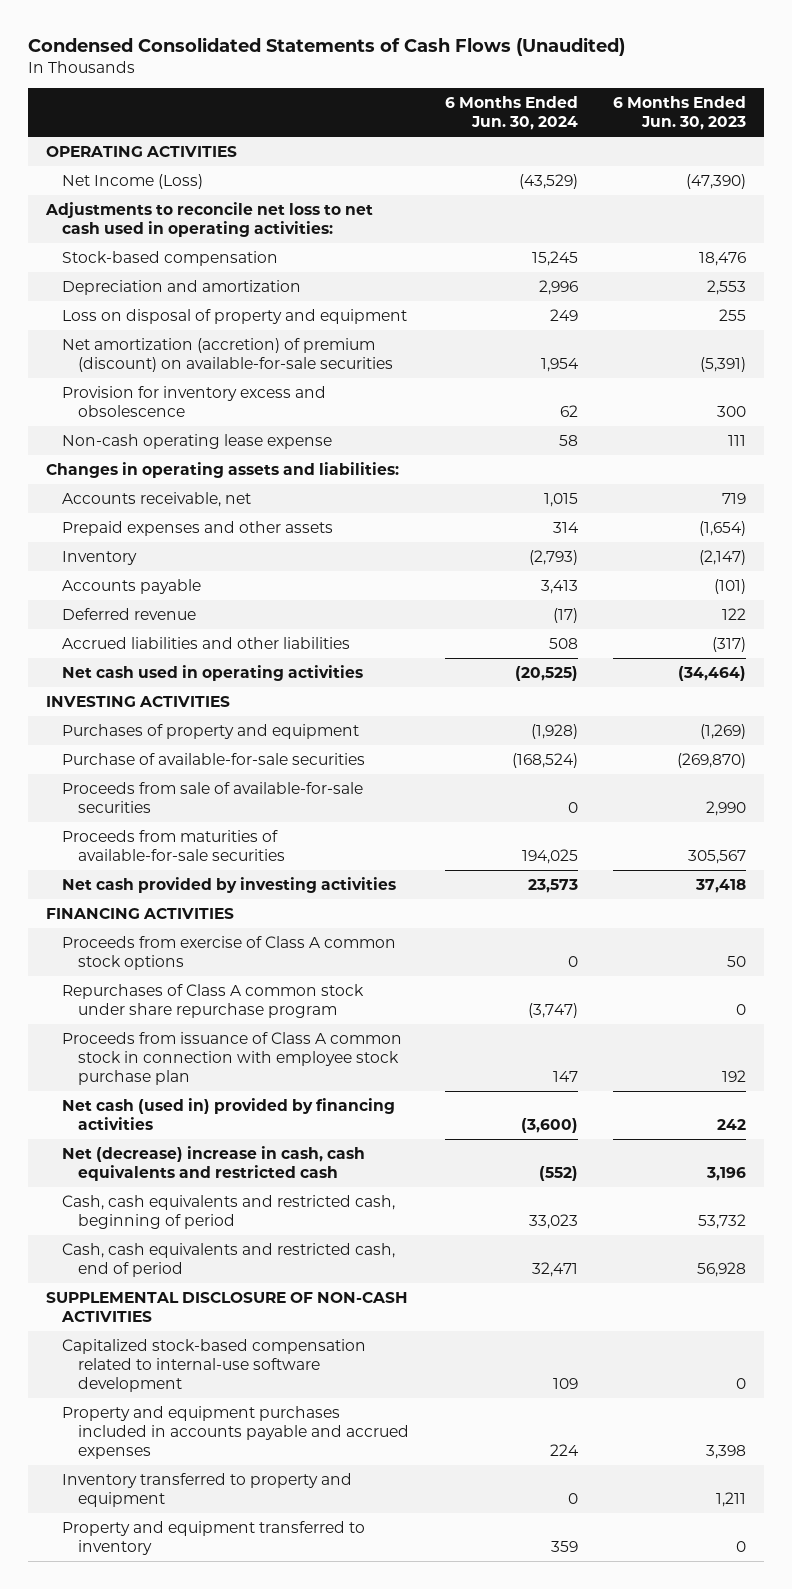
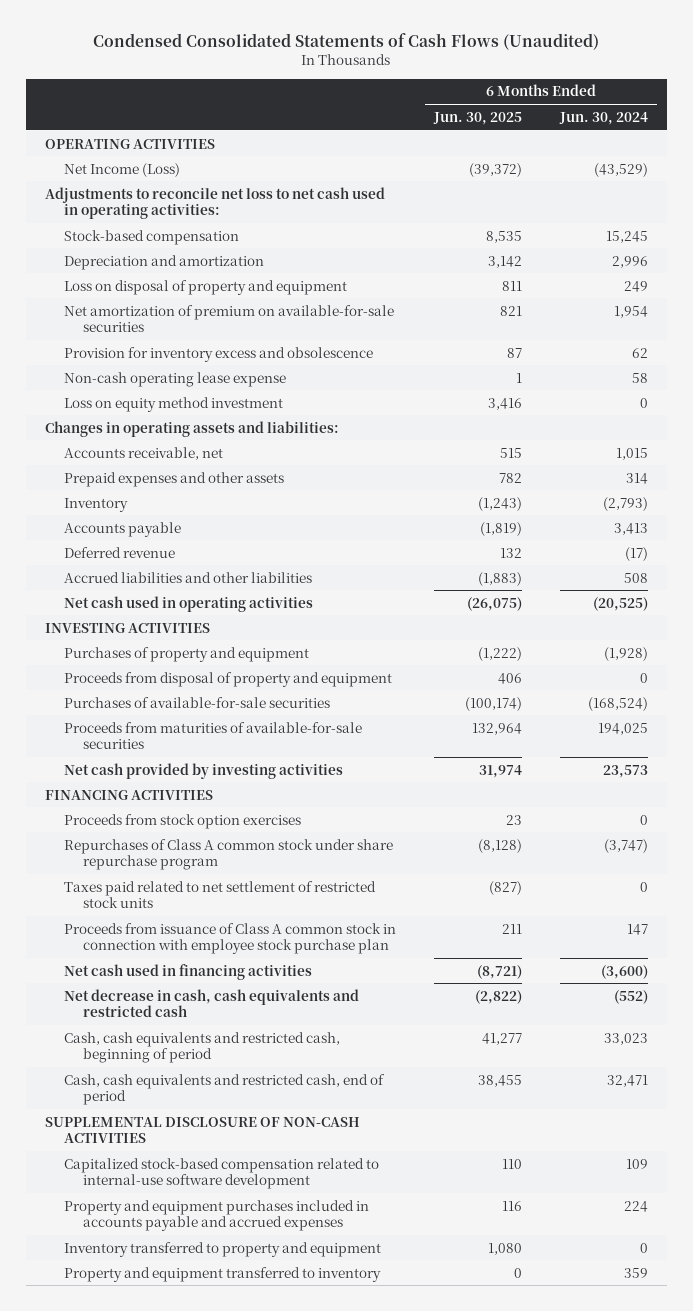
[613,96,747,131] 6 Months Ended Jun. 30, 2023 -> none
none -> [432,111,522,125] Jun. 30, 2025
[61,337,394,372] Net amortization (accretion) of premium (discount) on available-for-sale securities -> [64,304,395,332] Net amortization of premium on available-for-sale securities
none -> [64,396,284,412] Loss on equity method investment
[61,781,363,813] Proceeds from sale of available-for-sale securities -> none
none -> [64,671,393,687] Proceeds from disposal of property and equipment
[61,752,365,765] Purchase of available-for-sale securities -> [64,696,331,708] Purchases of available-for-sale securities
[61,935,396,970] Proceeds from exercise of Class A common stock options -> [64,813,302,829] Proceeds from stock option exercises
none -> [64,880,377,908] Taxes paid related to net settlement of restricted stock units
[61,1097,395,1130] Net cash (used in) provided by financing activities -> [64,963,313,980] Net cash used in financing activities
[61,1145,365,1181] Net (decrease) increase in cash, cash equivalents and restricted cash -> [64,988,360,1017] Net decrease in cash, cash equivalents and restricted cash

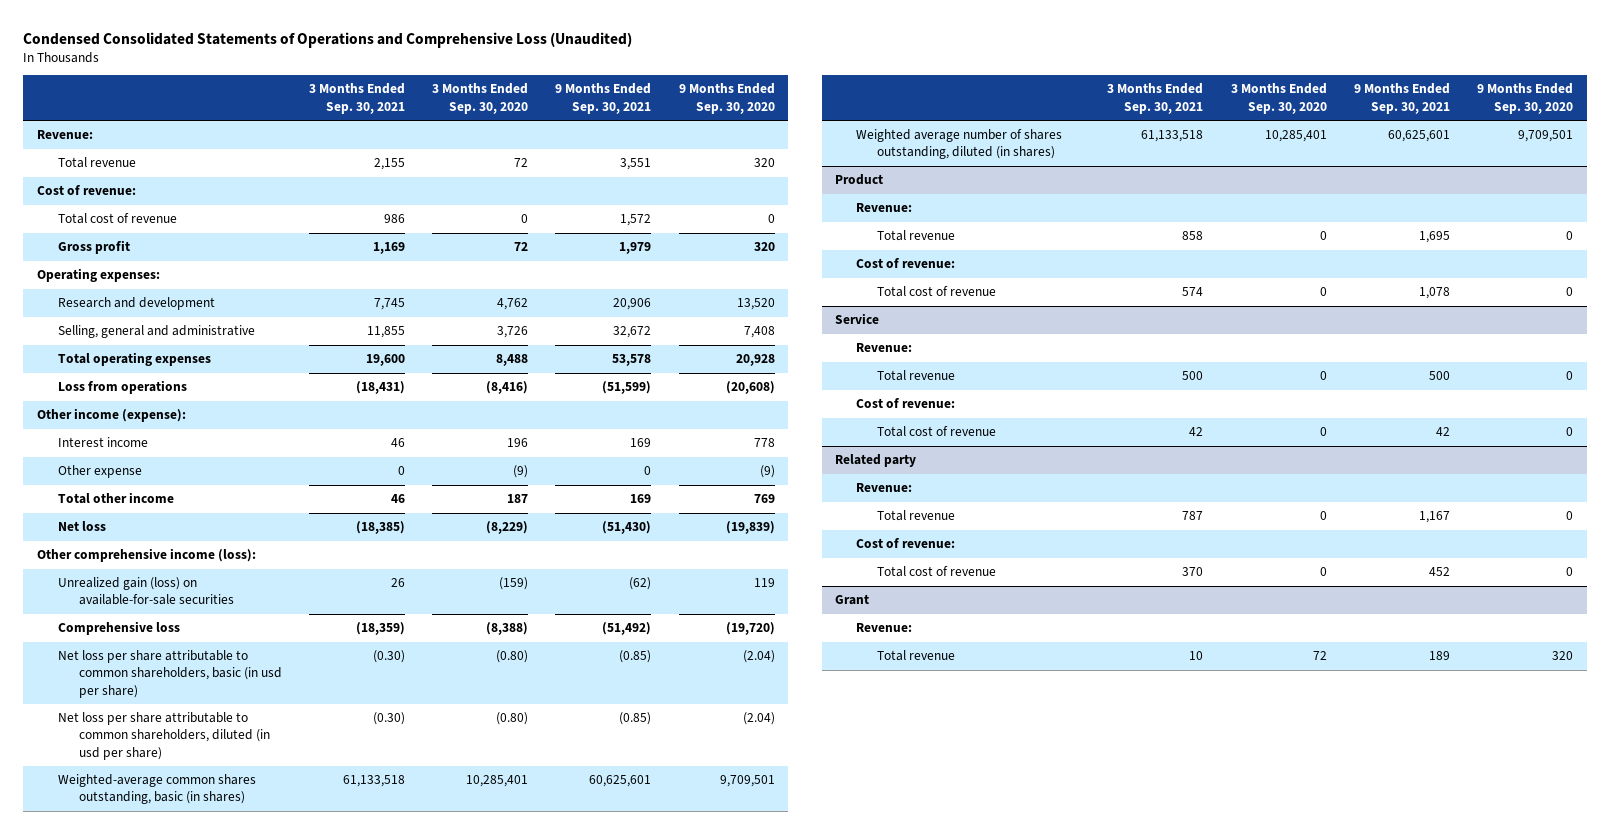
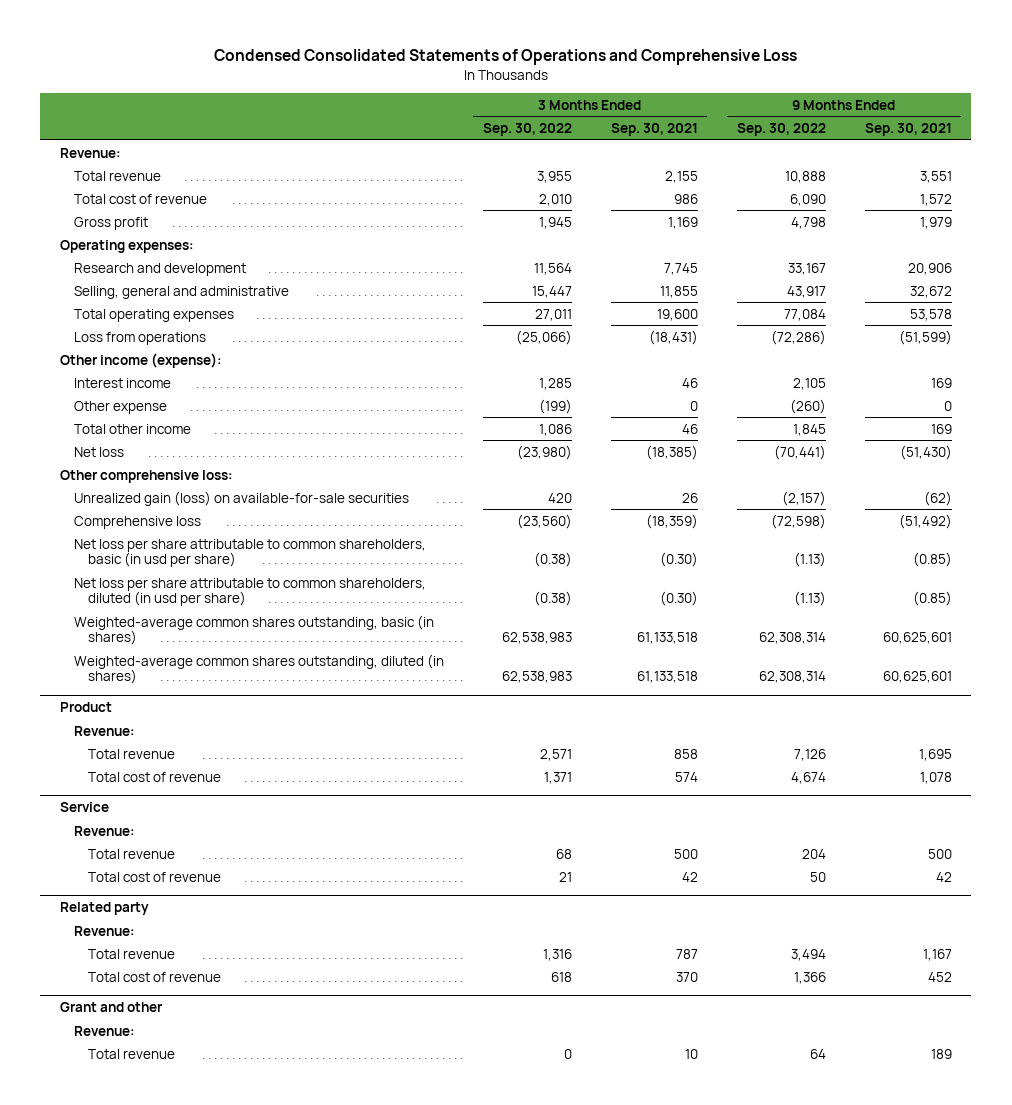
[23,31,633,48] Condensed Consolidated Statements of Operations and Comprehensive Loss (Unaudited) -> [213,49,797,66] Condensed Consolidated Statements of Operations and Comprehensive Loss
[432,83,529,114] 3 Months Ended Sep. 30, 2020 -> none
[678,83,775,114] 9 Months Ended Sep. 30, 2020 -> none
none -> [482,123,572,137] Sep. 30, 2022
none -> [736,123,826,137] Sep. 30, 2022
[36,185,136,196] Cost of revenue: -> none
[36,548,256,563] Other comprehensive income (loss): -> [59,469,233,483] Other comprehensive loss:
[856,129,1063,160] Weighted average number of shares outstanding, diluted (in shares) -> [73,653,444,685] Weighted-average common shares outstanding, diluted (in shares)
[856,258,956,269] Cost of revenue: -> none
[856,398,956,409] Cost of revenue: -> none
[856,538,956,549] Cost of revenue: -> none
[835,594,870,606] Grant -> [59,1002,163,1013] Grant and other

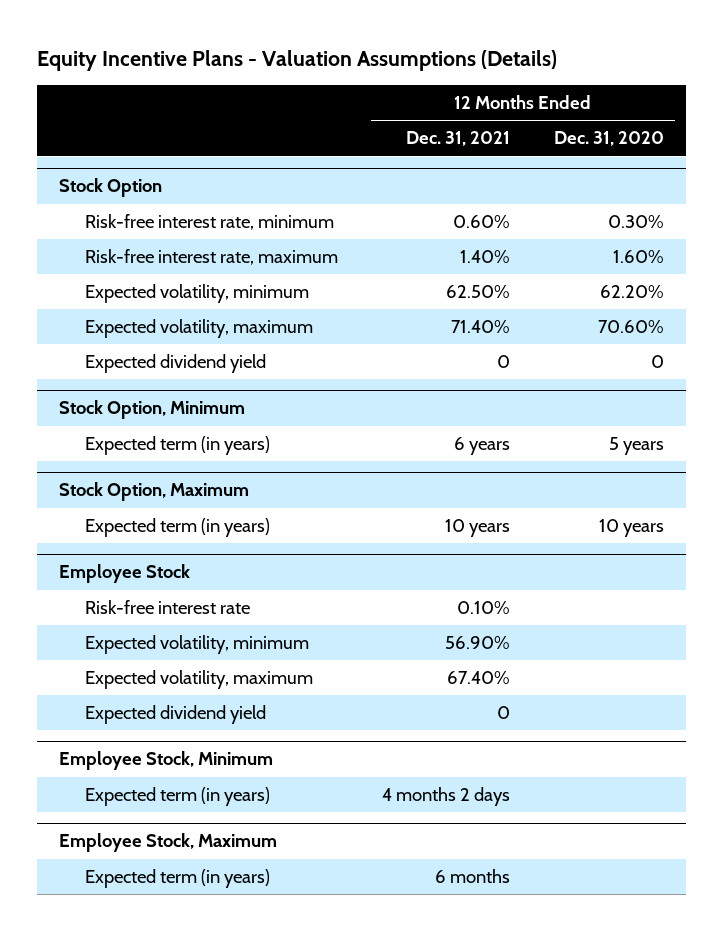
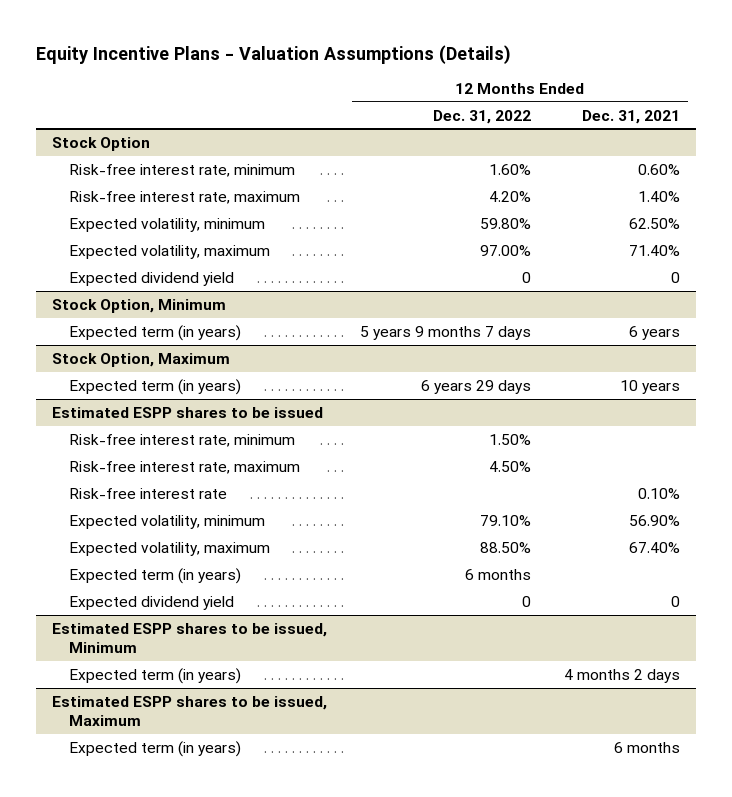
[554,131,665,147] Dec. 31, 2020 -> none
none -> [432,109,531,124] Dec. 31, 2022
[59,564,191,584] Employee Stock -> [52,406,324,418] Estimated ESPP shares to be issued
none -> [68,433,295,447] Risk-free interest rate, minimum
none -> [68,460,300,474] Risk-free interest rate, maximum
none -> [68,567,241,584] Expected term (in years)
[59,751,274,771] Employee Stock, Minimum -> none
none -> [52,622,328,654] Estimated ESPP shares to be issued, Minimum
[59,833,278,853] Employee Stock, Maximum -> none
none -> [52,695,328,727] Estimated ESPP shares to be issued, Maximum

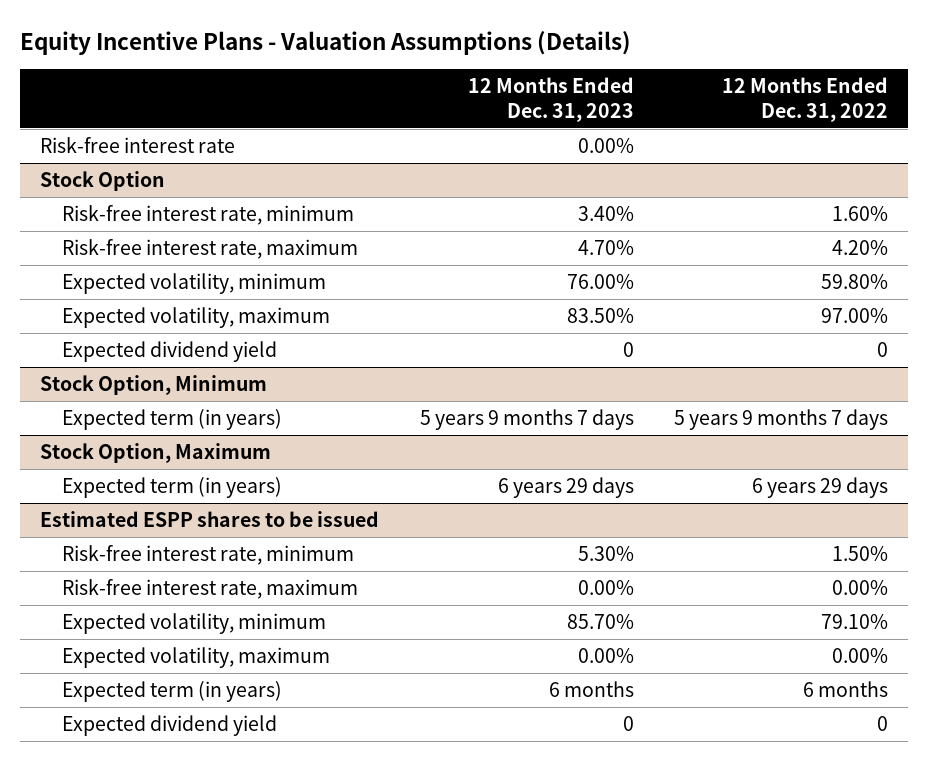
[581,109,680,124] Dec. 31, 2021 -> none
none -> [467,77,634,123] 12 Months Ended Dec. 31, 2023
none -> [39,136,235,153] Risk-free interest rate
[68,487,227,499] Risk-free interest rate -> none
[488,460,531,472] 4.50% -> [832,579,889,595] 0.00%
[479,541,531,553] 88.50% -> [832,647,889,663] 0.00%
[52,622,328,654] Estimated ESPP shares to be issued, Minimum -> none
[68,667,241,684] Expected term (in years) -> none
[52,695,328,727] Estimated ESPP shares to be issued, Maximum -> none
[68,740,241,757] Expected term (in years) -> none

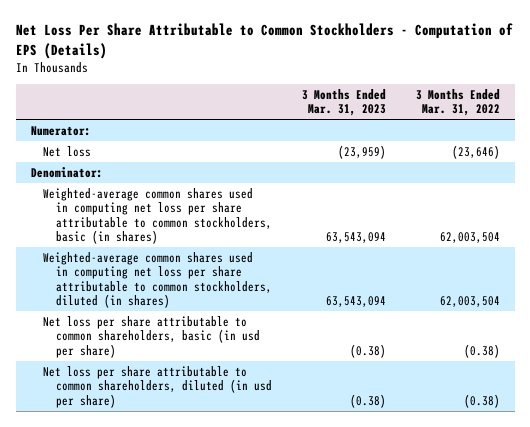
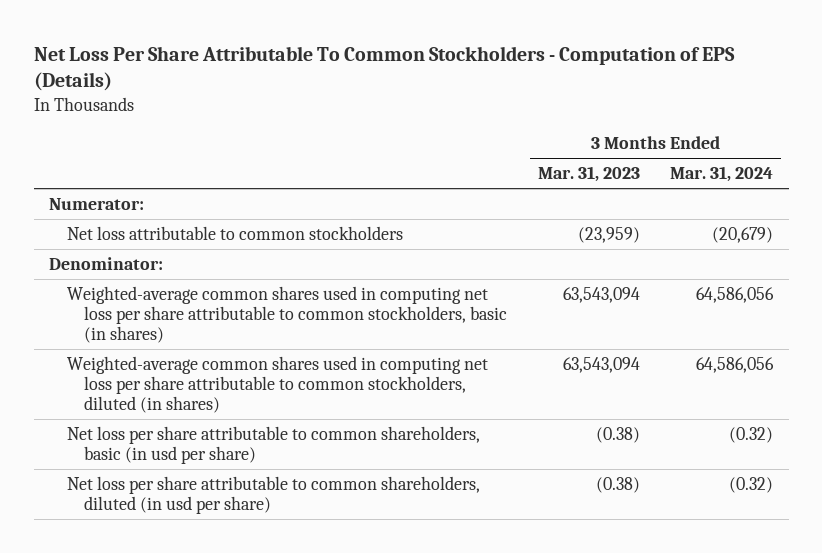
[15,23,513,59] Net Loss Per Share Attributable to Common Stockholders - Computation of EPS (Details) -> [33,45,735,92] Net Loss Per Share Attributable To Common Stockholders - Computation of EPS (Details)
[415,88,500,117] 3 Months Ended Mar. 31, 2022 -> none
none -> [670,166,774,183] Mar. 31, 2024
[43,145,92,157] Net loss -> [66,225,403,240] Net loss attributable to common stockholders

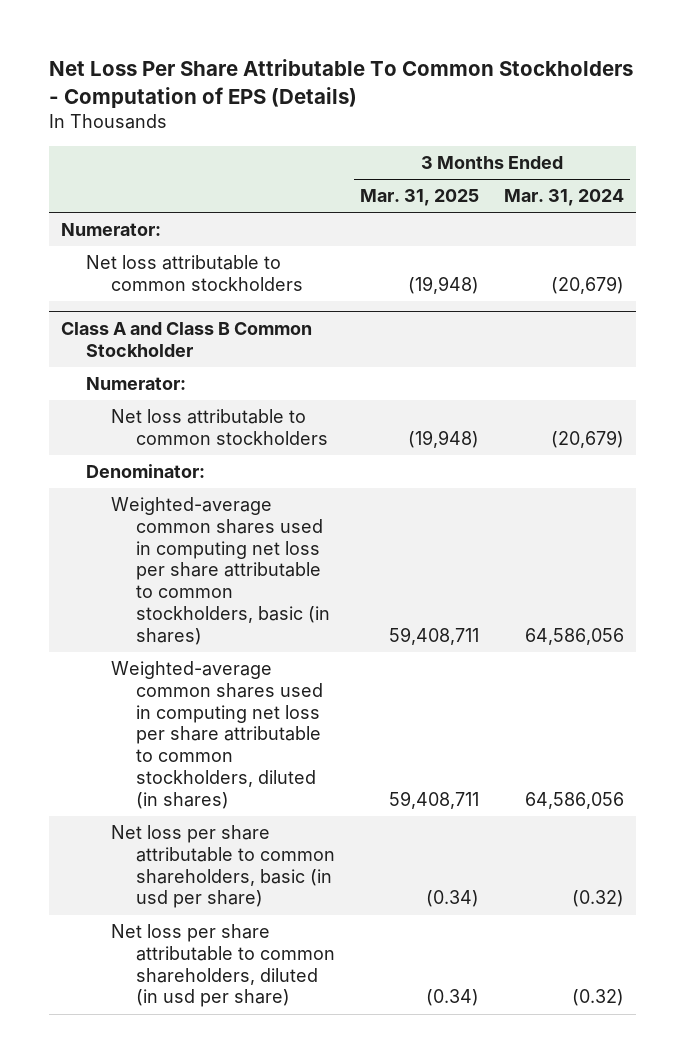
[537,166,640,183] Mar. 31, 2023 -> none
none -> [359,189,479,207] Mar. 31, 2025
none -> [61,321,313,357] Class A and Class B Common Stockholder
none -> [86,377,187,391] Numerator:
none -> [111,409,329,445] Net loss attributable to common stockholders

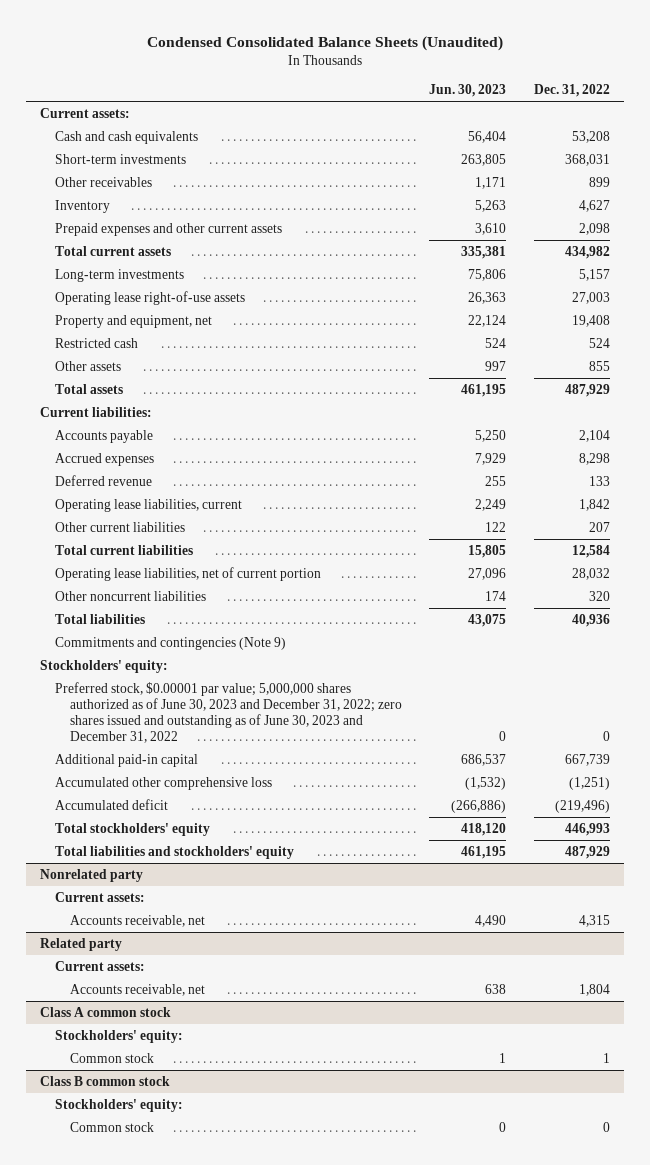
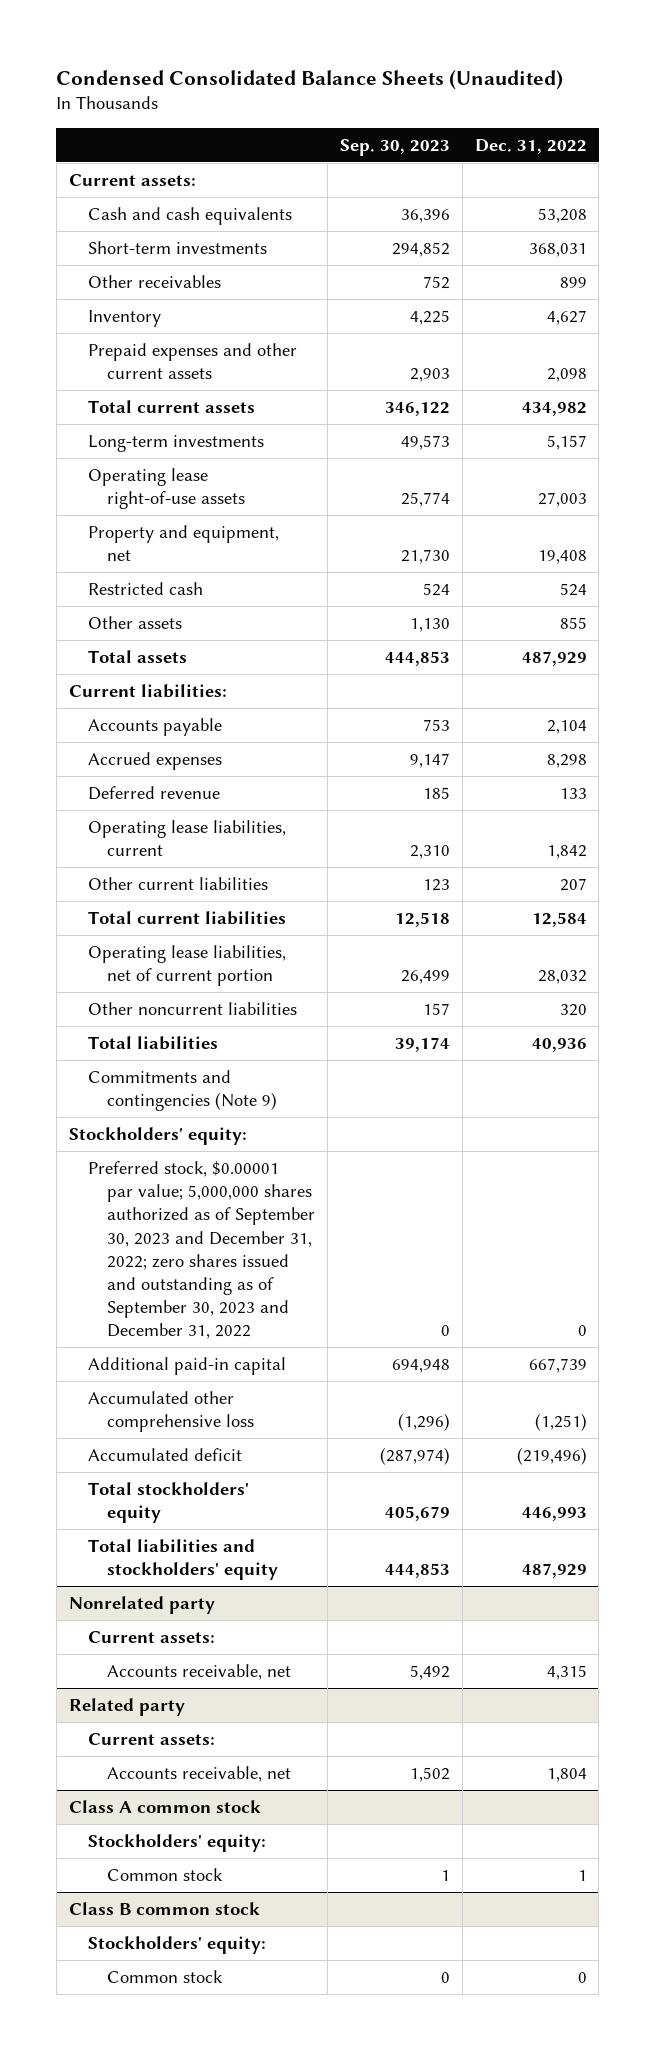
[429,84,507,98] Jun. 30, 2023 -> none
none -> [339,138,450,156] Sep. 30, 2023
[55,681,402,744] Preferred stock, $0.00001 par value; 5,000,000 shares authorized as of June 30, 2023 and December 31, 2022; zero shares issued and outstanding as of June 30, 2023 and December 31, 2022 -> [87,1160,316,1340] Preferred stock, $0.00001 par value; 5,000,000 shares authorized as of September 30, 2023 and December 31, 2022; zero shares issued and outstanding as of September 30, 2023 and December 31, 2022

